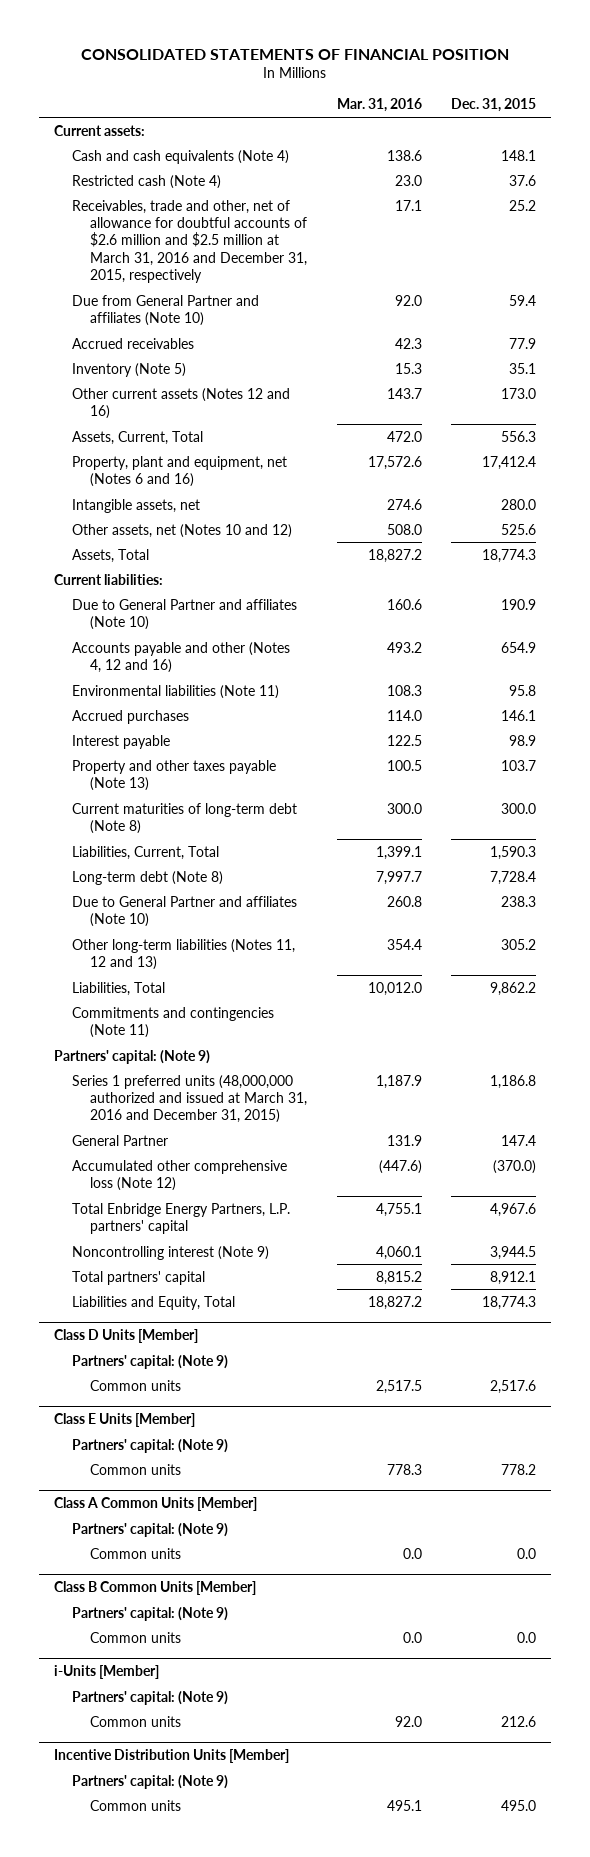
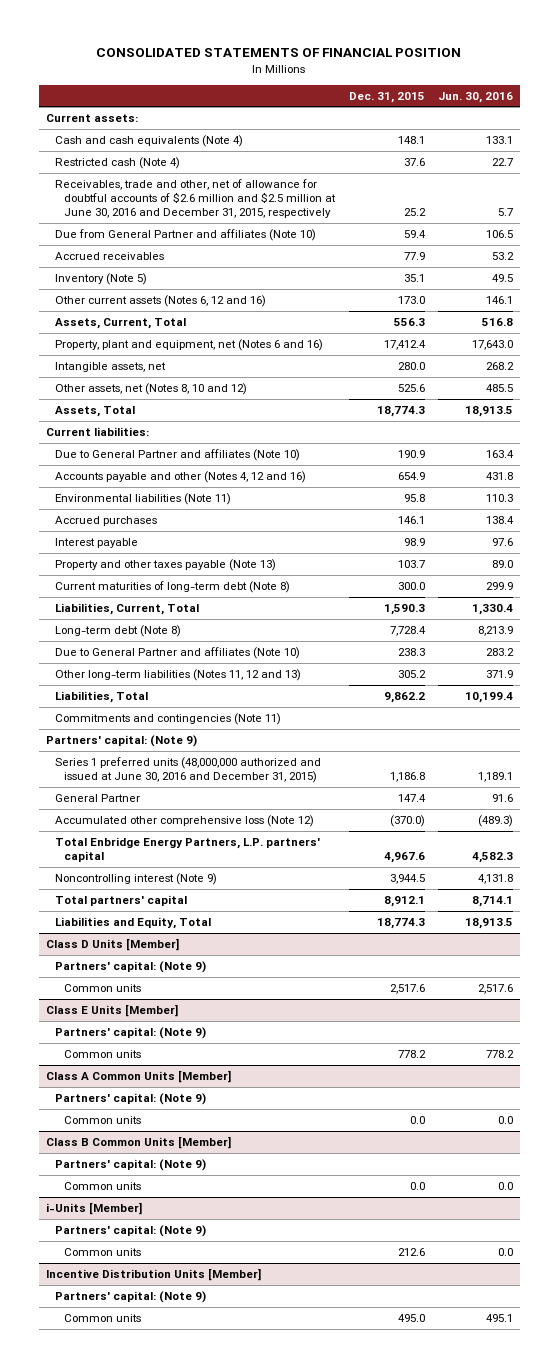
[336,98,422,113] Mar. 31, 2016 -> none
none -> [438,91,514,103] Jun. 30, 2016
[71,199,307,284] Receivables, trade and other, net of allowance for doubtful accounts of $2.6 million and $2.5 million at March 31, 2016 and December 31, 2015, respectively -> [54,178,337,219] Receivables, trade and other, net of allowance for doubtful accounts of $2.6 million and $2.5 million at June 30, 2016 and December 31, 2015, respectively
[71,387,290,419] Other current assets (Notes 12 and 16) -> [54,294,266,307] Other current assets (Notes 6, 12 and 16)
[71,523,292,538] Other assets, net (Notes 10 and 12) -> [54,382,247,395] Other assets, net (Notes 8, 10 and 12)
[71,1074,307,1124] Series 1 preferred units (48,000,000 authorized and issued at March 31, 2016 and December 31, 2015) -> [54,756,321,784] Series 1 preferred units (48,000,000 authorized and issued at June 30, 2016 and December 31, 2015)

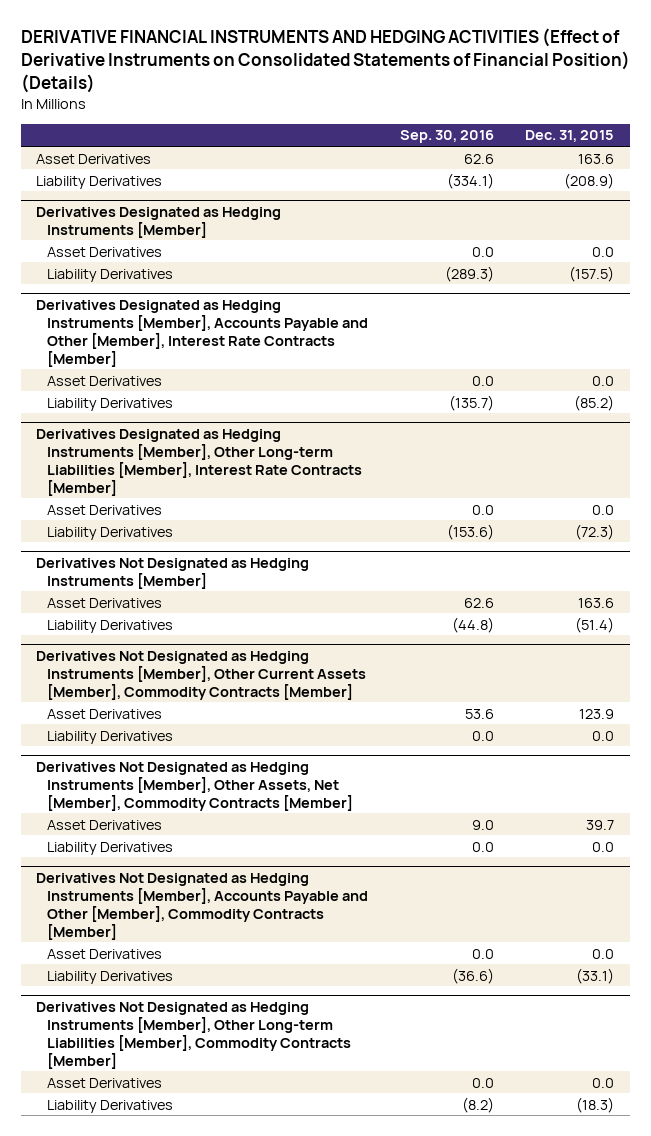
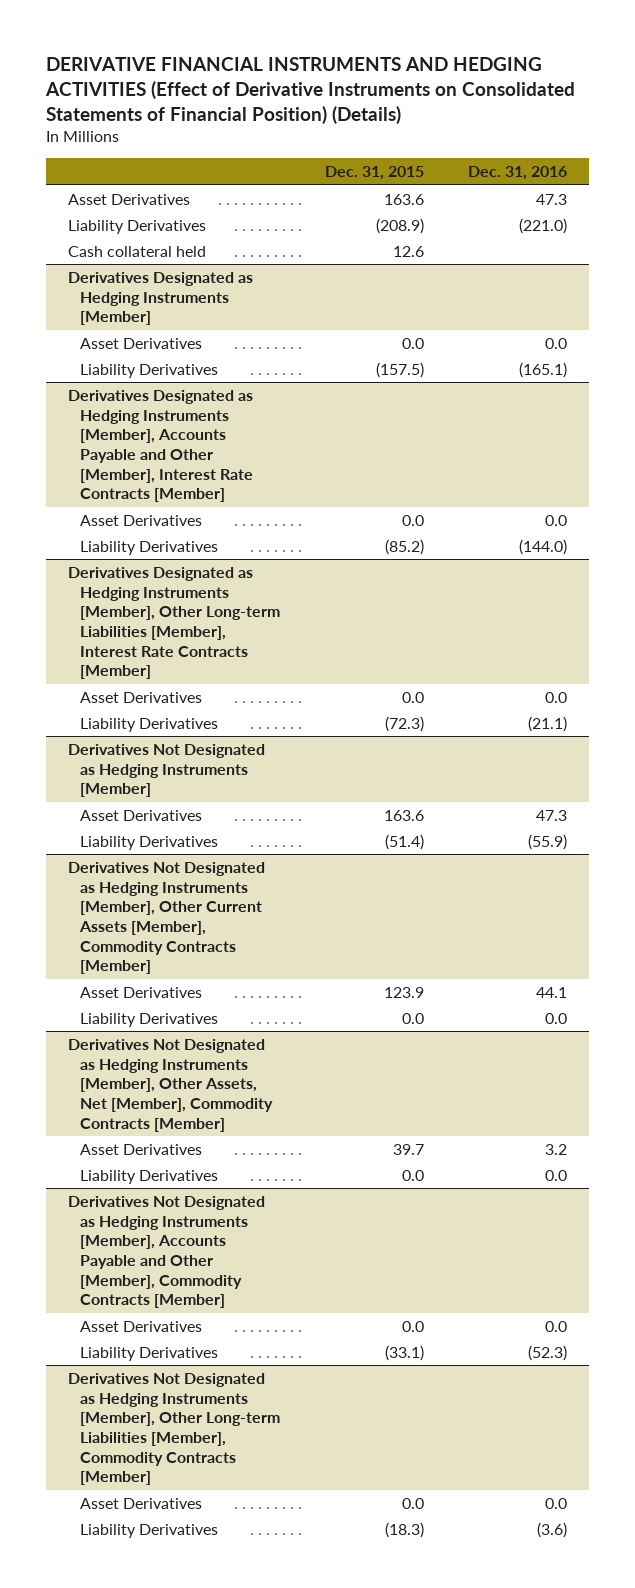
[399,130,494,144] Sep. 30, 2016 -> none
none -> [467,166,567,181] Dec. 31, 2016
none -> [68,245,207,257] Cash collateral held

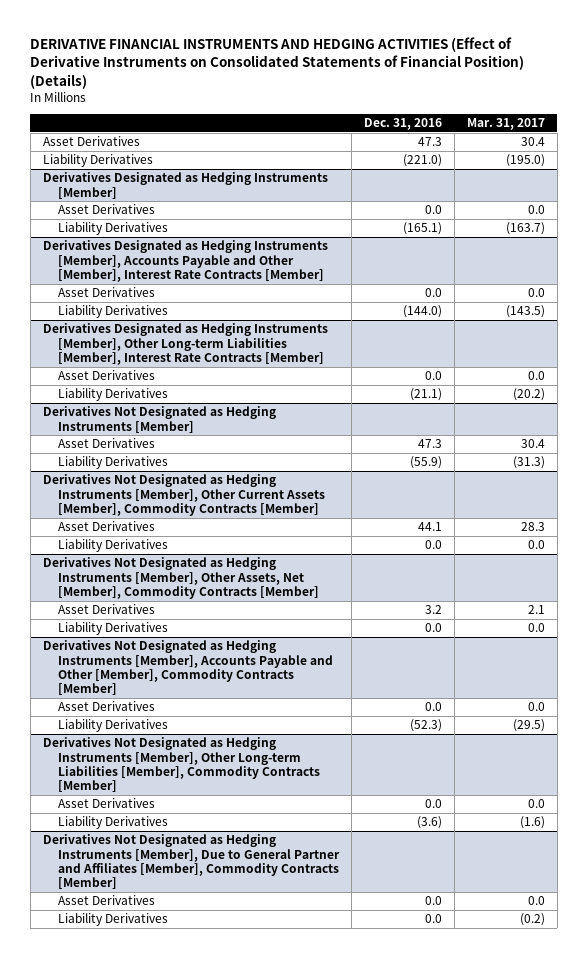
[324,166,424,181] Dec. 31, 2015 -> none
none -> [466,118,545,131] Mar. 31, 2017
[68,245,207,257] Cash collateral held -> none
none -> [42,834,340,890] Derivatives Not Designated as Hedging Instruments [Member], Due to General Partner and Affiliates [Member], Commodity Contracts [Member]
none -> [57,895,155,906] Asset Derivatives
none -> [57,913,168,927] Liability Derivatives

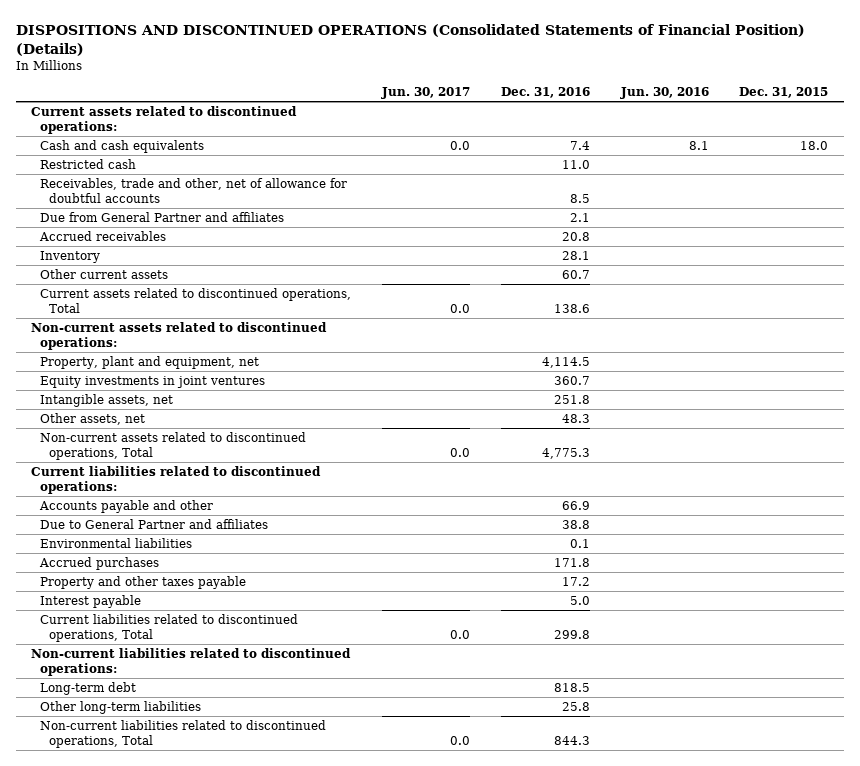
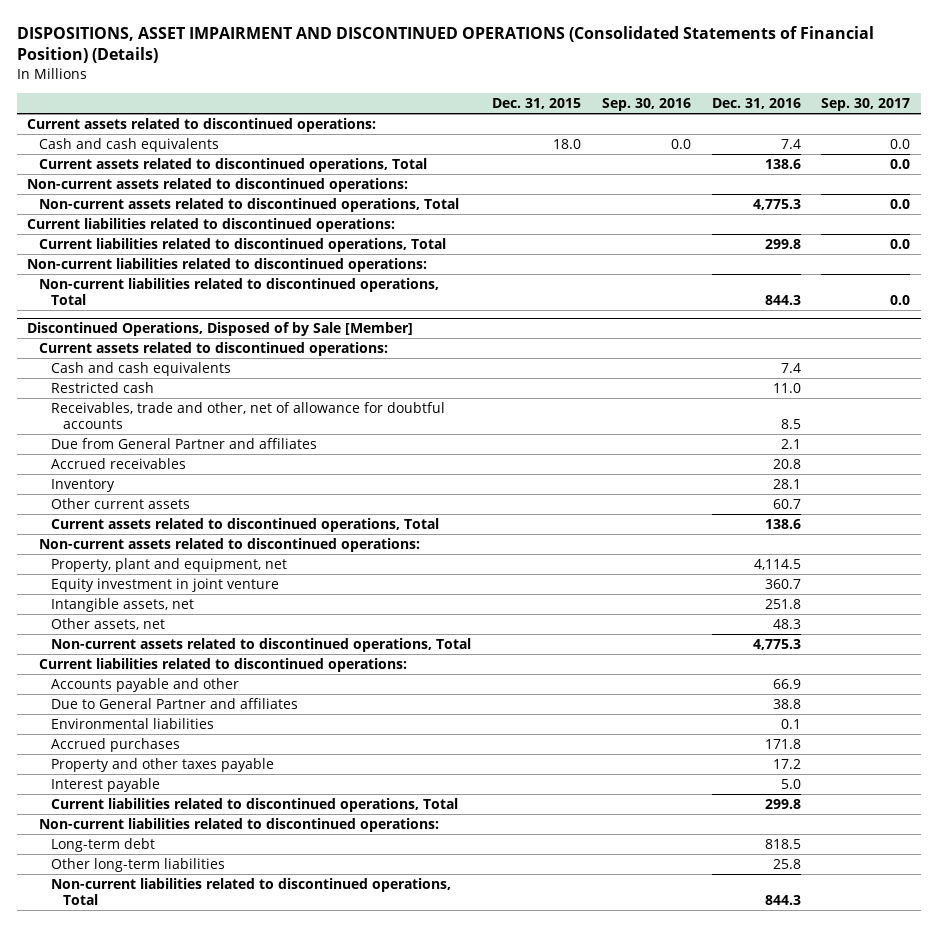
[16,23,806,56] DISPOSITIONS AND DISCONTINUED OPERATIONS (Consolidated Statements of Financial Position) (Details) -> [16,25,874,64] DISPOSITIONS, ASSET IMPAIRMENT AND DISCONTINUED OPERATIONS (Consolidated Statements of Financial Position) (Details)
[381,87,471,100] Jun. 30, 2017 -> none
[619,87,709,100] Jun. 30, 2016 -> none
none -> [601,98,691,112] Sep. 30, 2016
none -> [821,98,911,112] Sep. 30, 2017
none -> [39,157,428,172] Current assets related to discontinued operations, Total
none -> [27,177,409,192] Non-current assets related to discontinued operations:
none -> [39,197,460,212] Non-current assets related to discontinued operations, Total
none -> [27,217,396,232] Current liabilities related to discontinued operations:
none -> [39,237,447,252] Current liabilities related to discontinued operations, Total
none -> [27,257,428,272] Non-current liabilities related to discontinued operations:
none -> [39,277,440,306] Non-current liabilities related to discontinued operations, Total
none -> [27,322,414,337] Discontinued Operations, Disposed of by Sale [Member]
none -> [39,341,389,356] Current assets related to discontinued operations:
none -> [50,361,231,376] Cash and cash equivalents
[40,375,266,388] Equity investments in joint ventures -> [50,577,279,592] Equity investment in joint venture

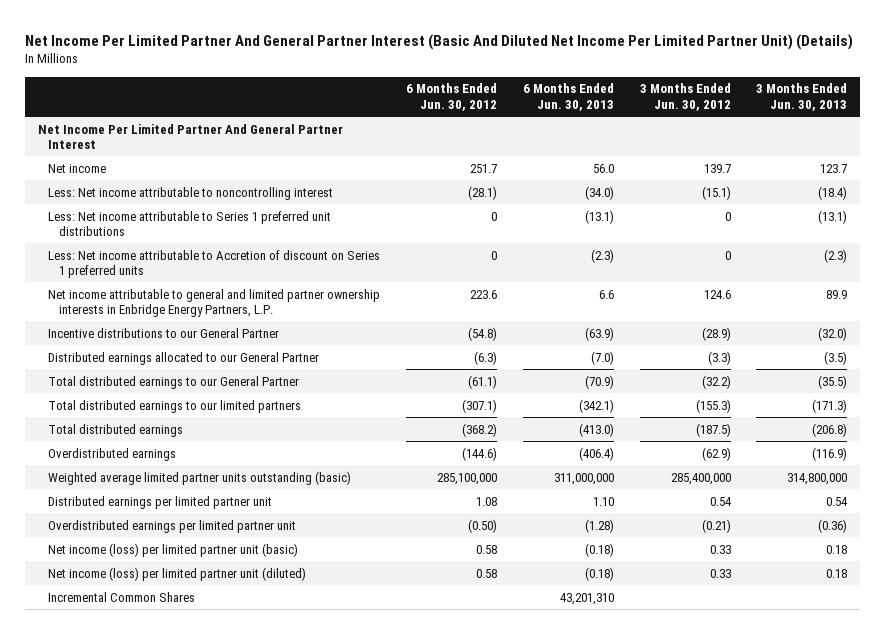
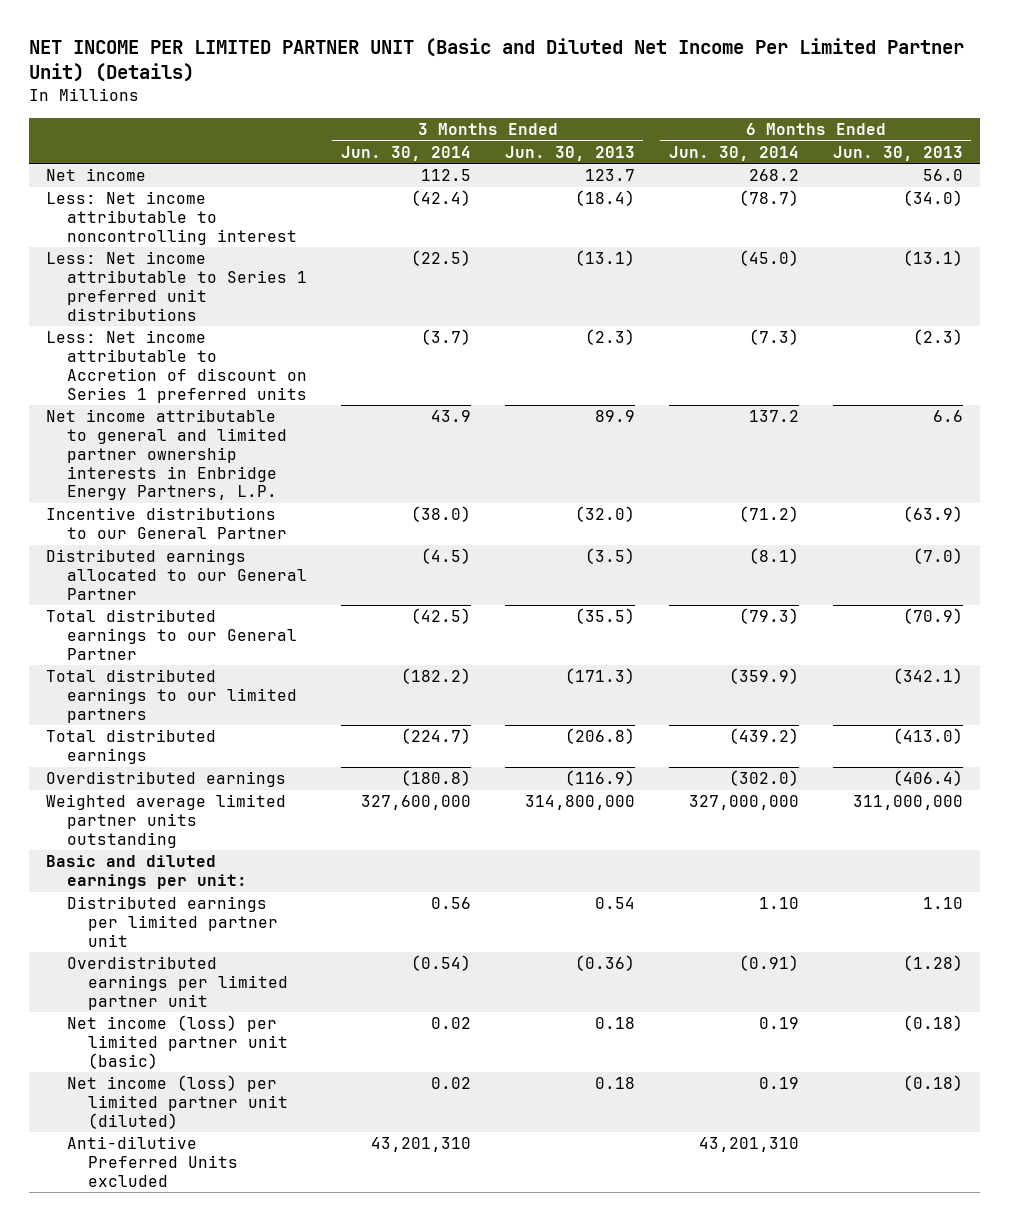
[25,33,854,50] Net Income Per Limited Partner And General Partner Interest (Basic And Diluted Net Income Per Limited Partner Unit) (Details) -> [28,38,964,83] NET INCOME PER LIMITED PARTNER UNIT (Basic and Diluted Net Income Per Limited Partner Unit) (Details)
[406,83,498,111] 6 Months Ended Jun. 30, 2012 -> none
[639,83,731,111] 3 Months Ended Jun. 30, 2012 -> none
none -> [340,145,471,161] Jun. 30, 2014
none -> [668,145,799,161] Jun. 30, 2014
[38,123,344,150] Net Income Per Limited Partner And General Partner Interest -> none
[48,470,352,485] Weighted average limited partner units outstanding (basic) -> [45,794,286,848] Weighted average limited partner units outstanding
none -> [45,855,247,890] Basic and diluted earnings per unit:
[48,591,196,602] Incremental Common Shares -> none
none -> [66,1136,239,1187] Anti-dilutive Preferred Units excluded

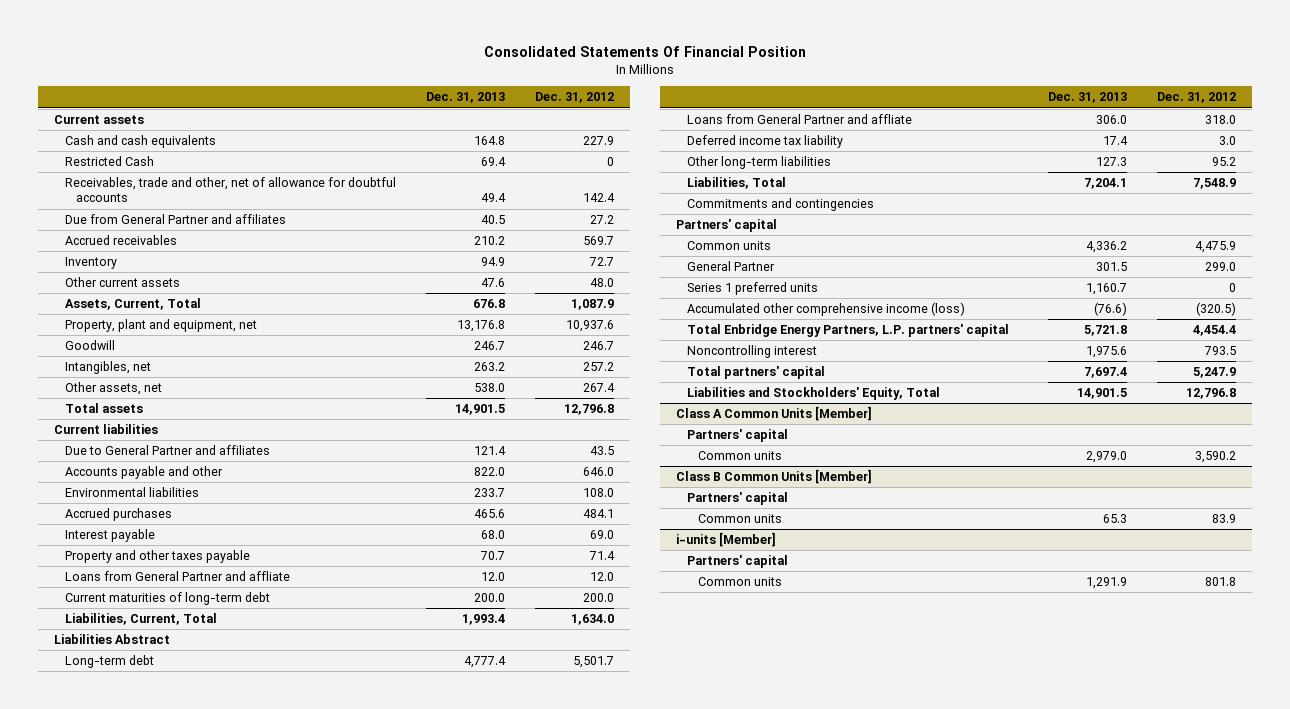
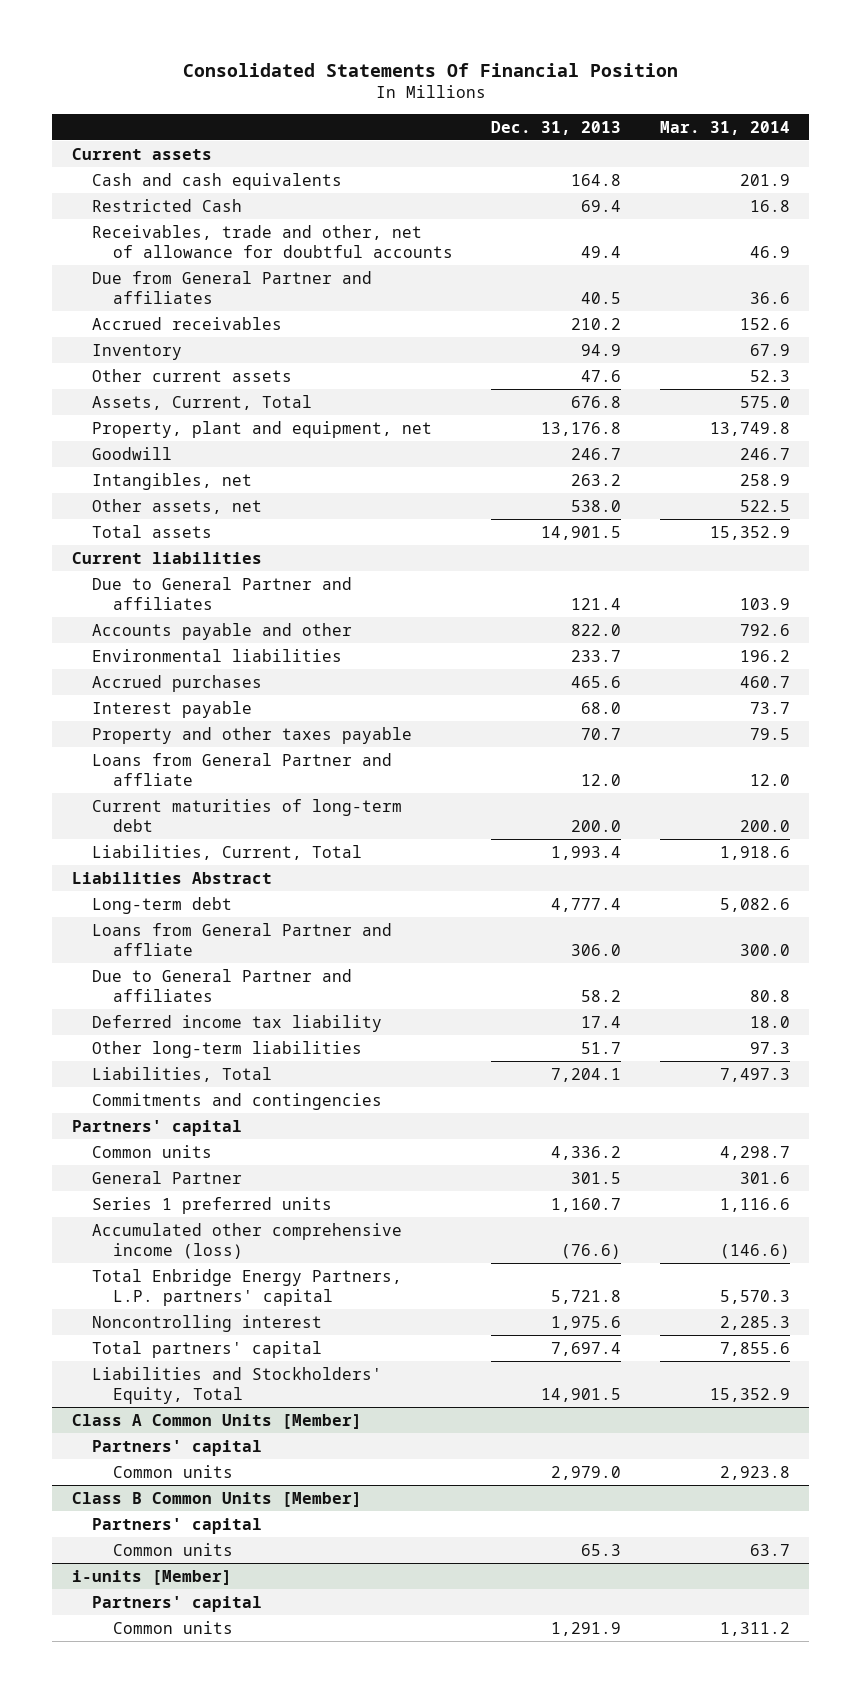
[535,92,615,104] Dec. 31, 2012 -> none
none -> [659,120,790,135] Mar. 31, 2014
none -> [92,968,353,1002] Due to General Partner and affiliates
[1096,157,1128,167] 127.3 -> [581,1041,622,1054] 51.7

